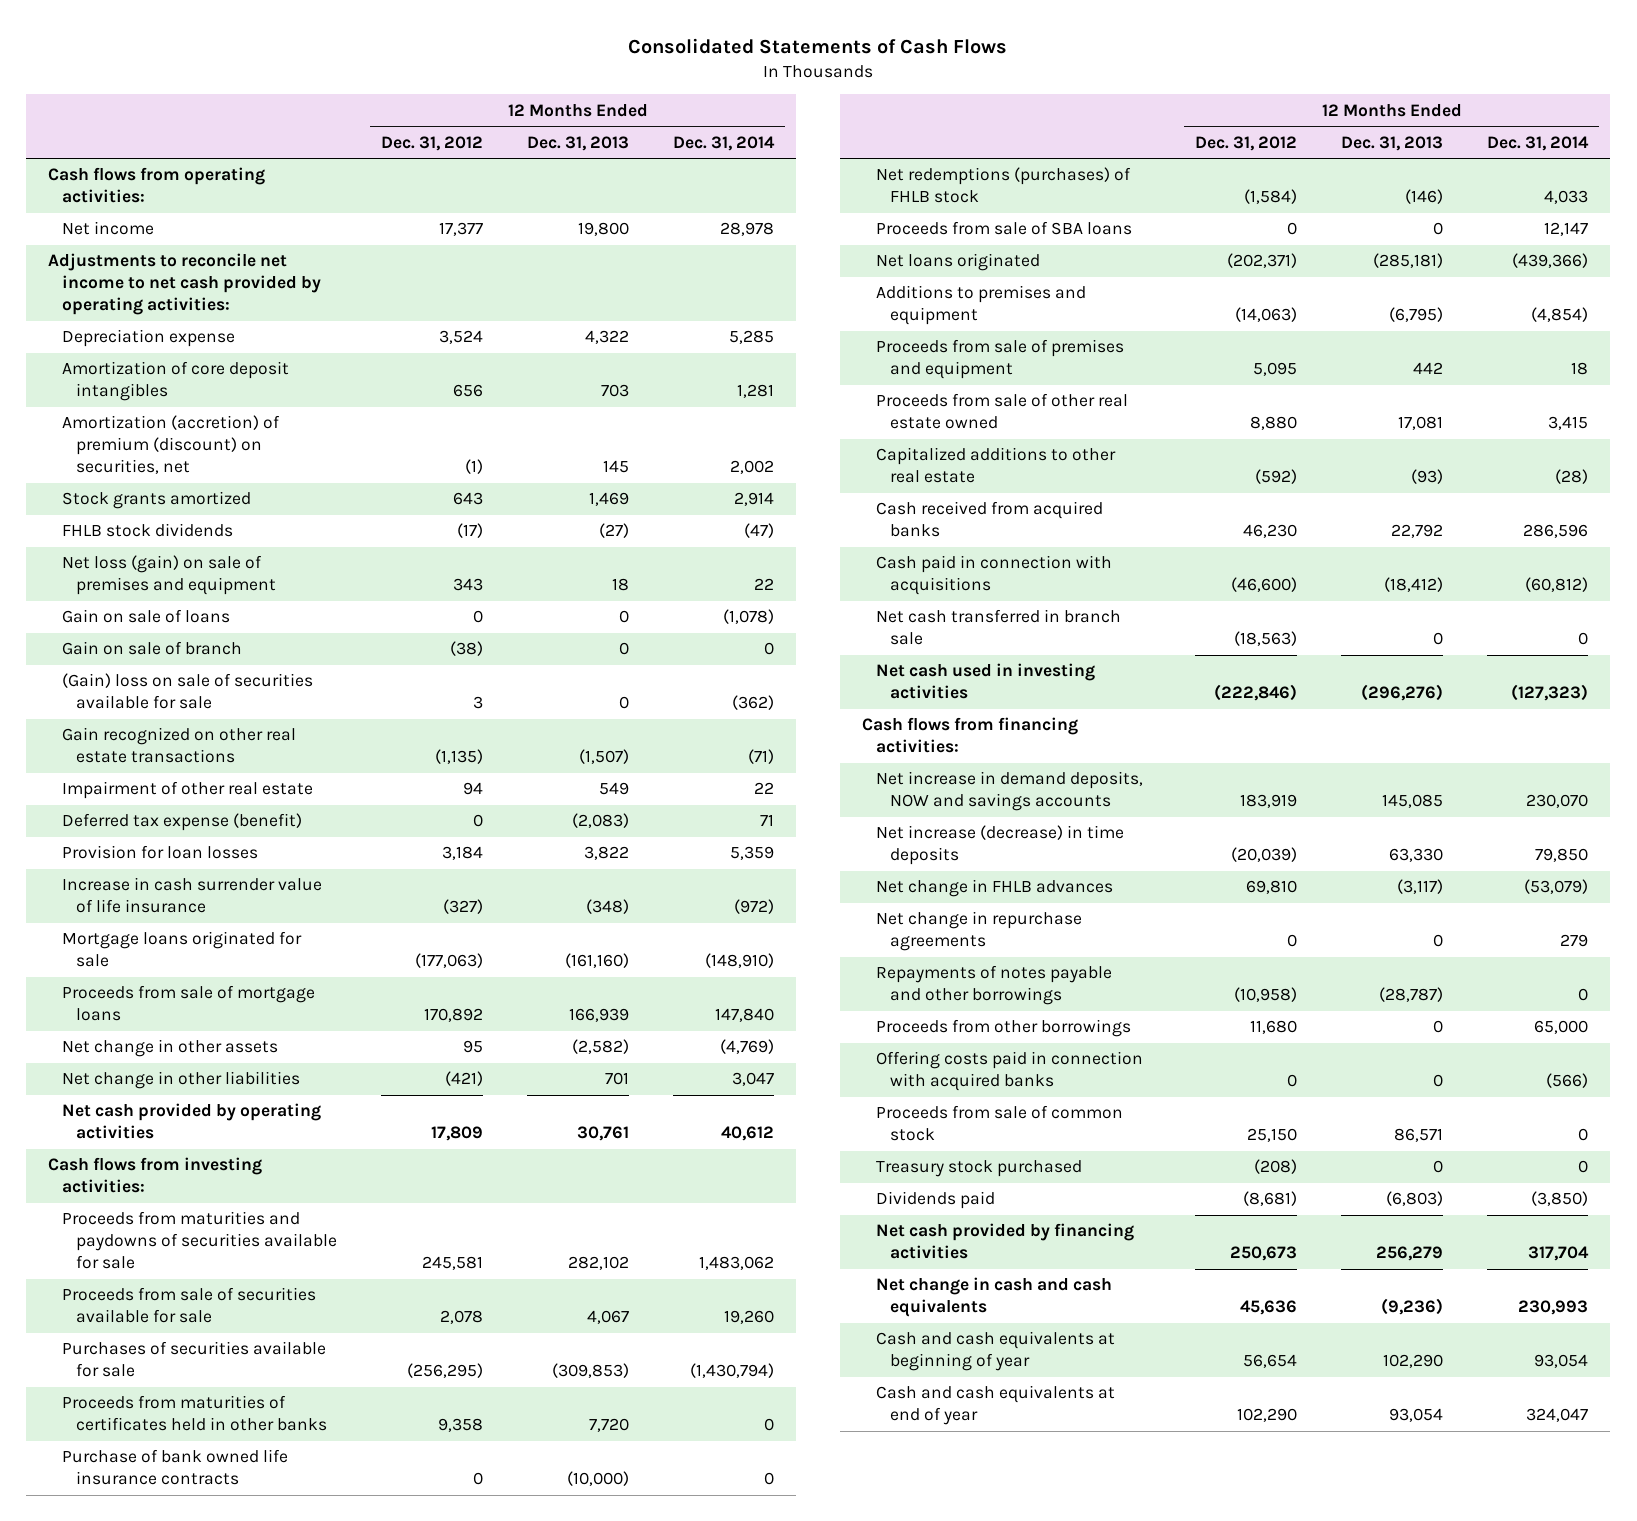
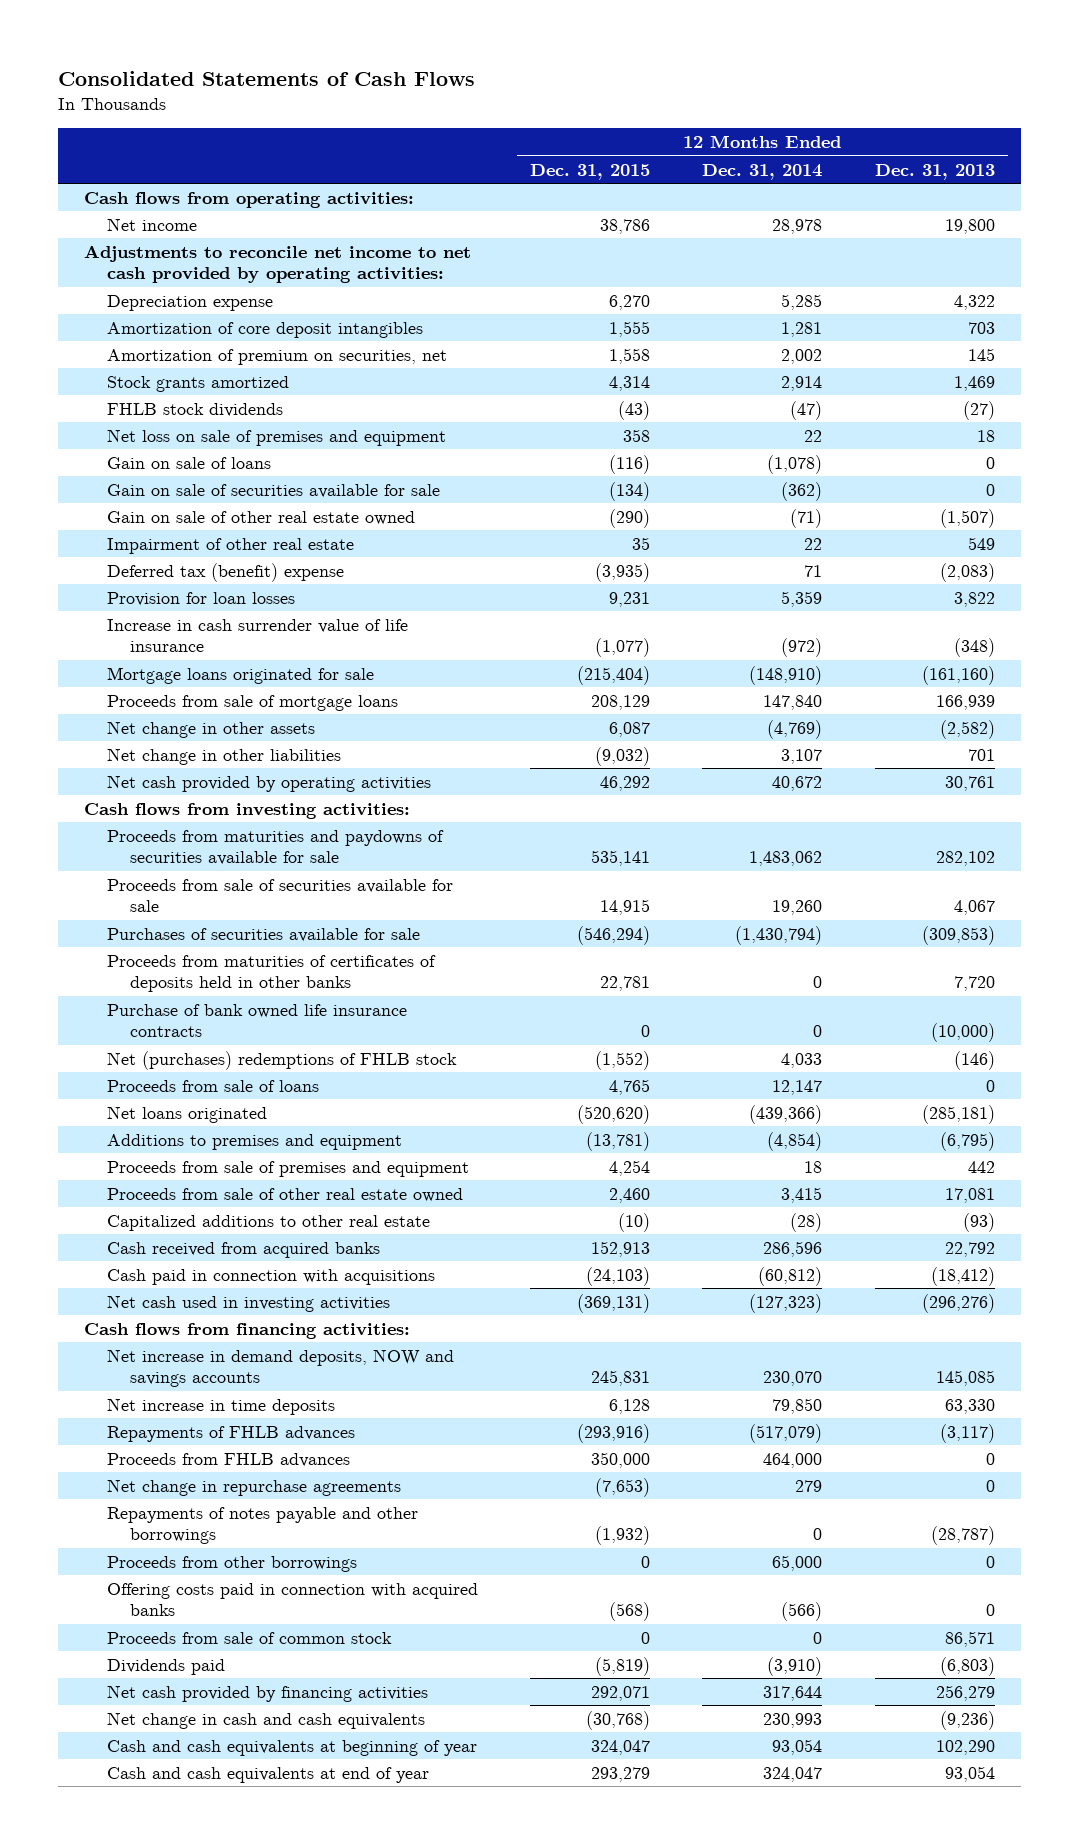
[381,135,484,151] Dec. 31, 2012 -> none
none -> [530,163,651,180] Dec. 31, 2015
[62,415,281,475] Amortization (accretion) of premium (discount) on securities, net -> [106,349,447,366] Amortization of premium on securities, net
[62,555,277,596] Net loss (gain) on sale of premises and equipment -> [106,429,446,447] Net loss on sale of premises and equipment
[62,641,243,656] Gain on sale of branch -> none
[62,673,314,710] (Gain) loss on sale of securities available for sale -> [106,484,440,499] Gain on sale of securities available for sale
[62,727,297,764] Gain recognized on other real estate transactions -> [106,511,415,526] Gain on sale of other real estate owned
[62,813,303,832] Deferred tax expense (benefit) -> [106,563,344,583] Deferred tax (benefit) expense
[732,1072,775,1087] 3,047 -> [781,749,823,765] 3,107
[721,1126,775,1142] 40,612 -> [772,776,823,792] 40,672
[62,1395,328,1432] Proceeds from maturities of certificates held in other banks -> [106,955,436,993] Proceeds from maturities of certificates of deposits held in other banks
[876,167,1132,204] Net redemptions (purchases) of FHLB stock -> [106,1051,457,1071] Net (purchases) redemptions of FHLB stock
[876,221,1133,236] Proceeds from sale of SBA loans -> [106,1080,319,1093] Proceeds from sale of loans
[876,609,1122,646] Net cash transferred in branch sale -> none
[876,879,1114,898] Net change in FHLB advances -> none
[876,825,1125,866] Net increase (decrease) in time deposits -> [106,1398,335,1416] Net increase in time deposits
none -> [106,1426,355,1443] Repayments of FHLB advances
none -> [106,1453,350,1468] Proceeds from FHLB advances
[876,1160,1083,1178] Treasury stock purchased -> none
[1531,1191,1589,1207] (3,850) -> [767,1657,823,1677] (3,910)
[1528,1246,1590,1262] 317,704 -> [763,1686,823,1702] 317,644

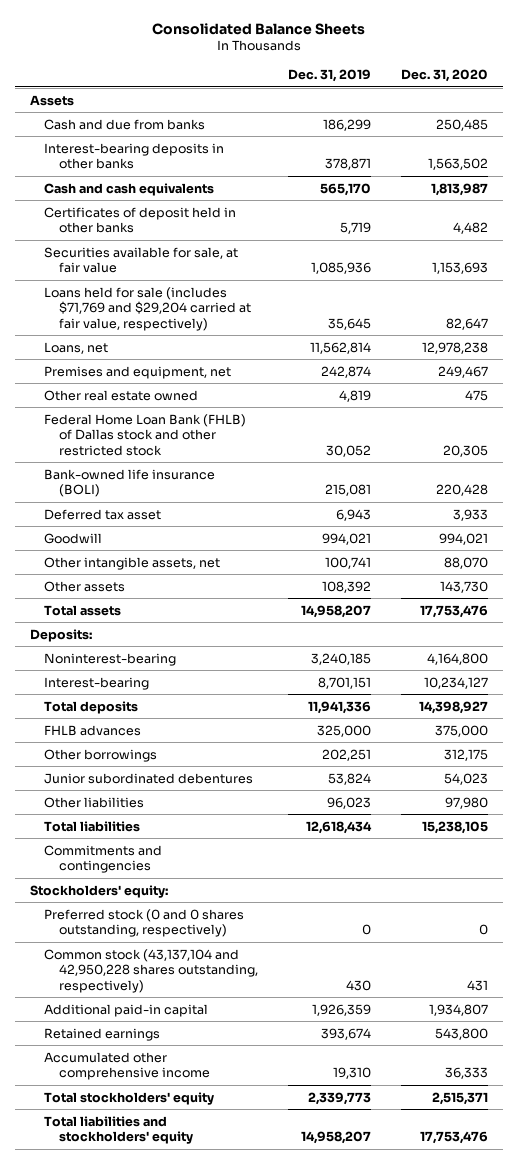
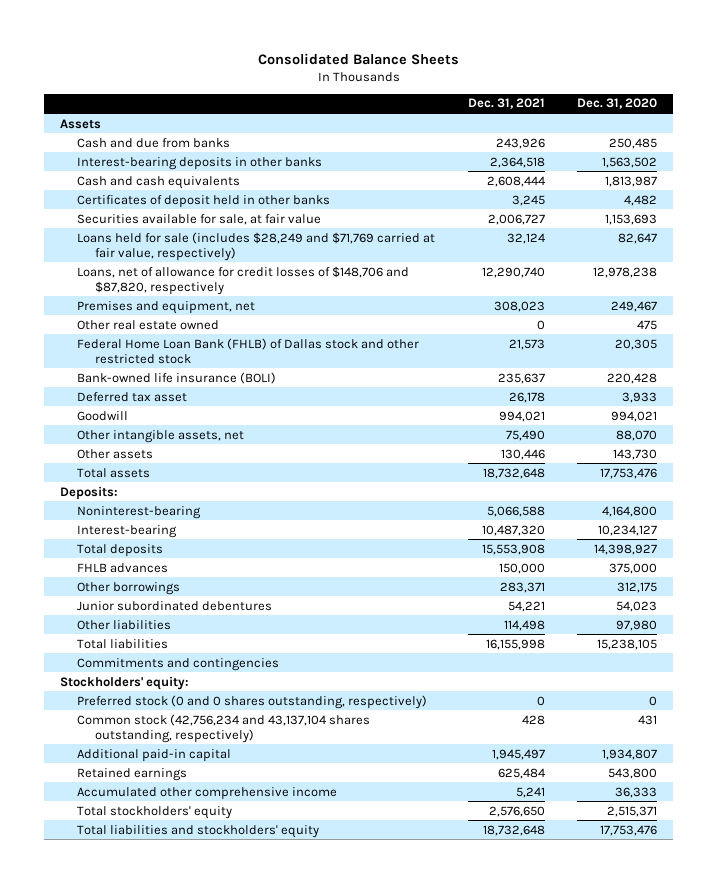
[287,69,371,83] Dec. 31, 2019 -> none
none -> [467,98,545,110] Dec. 31, 2021
[44,286,251,331] Loans held for sale (includes $71,769 and $29,204 carried at fair value, respectively) -> [77,231,436,261] Loans held for sale (includes $28,249 and $71,769 carried at fair value, respectively)
[44,341,109,354] Loans, net -> [77,265,410,295] Loans, net of allowance for credit losses of $148,706 and $87,820, respectively
[44,948,258,993] Common stock (43,137,104 and 42,950,228 shares outstanding, respectively) -> [77,713,371,743] Common stock (42,756,234 and 43,137,104 shares outstanding, respectively)

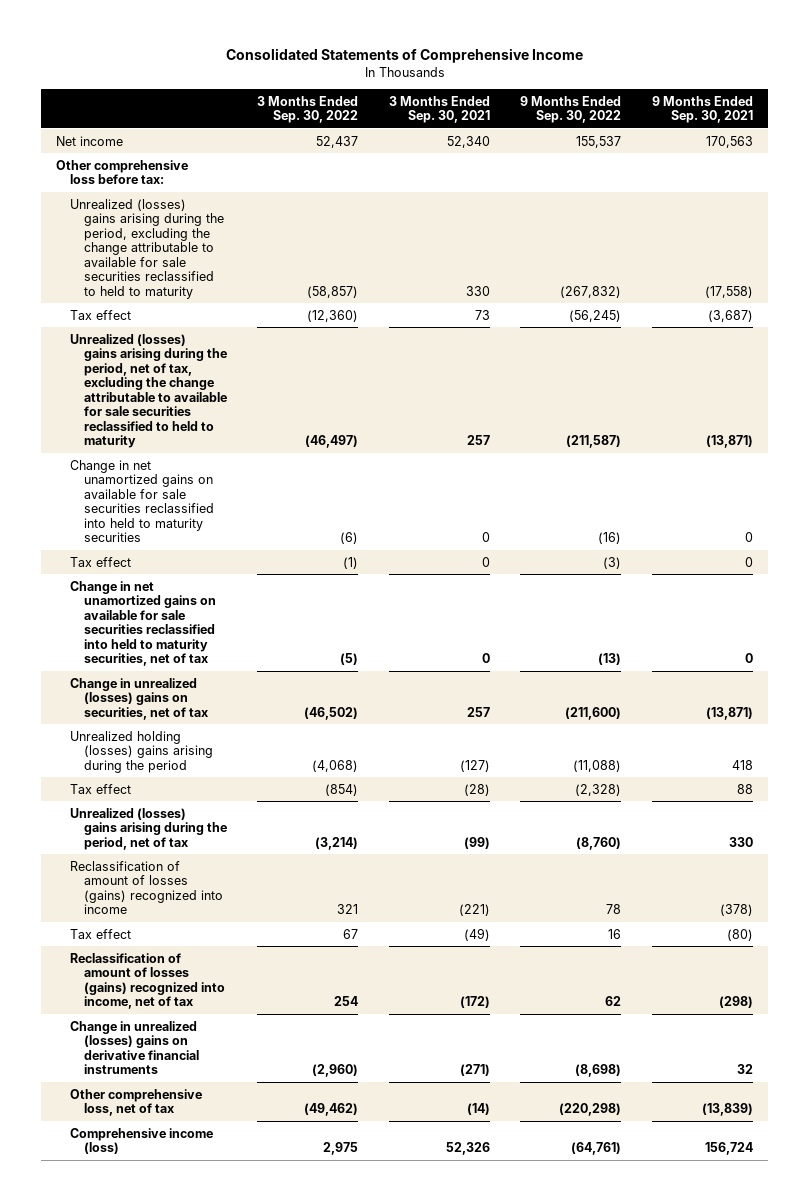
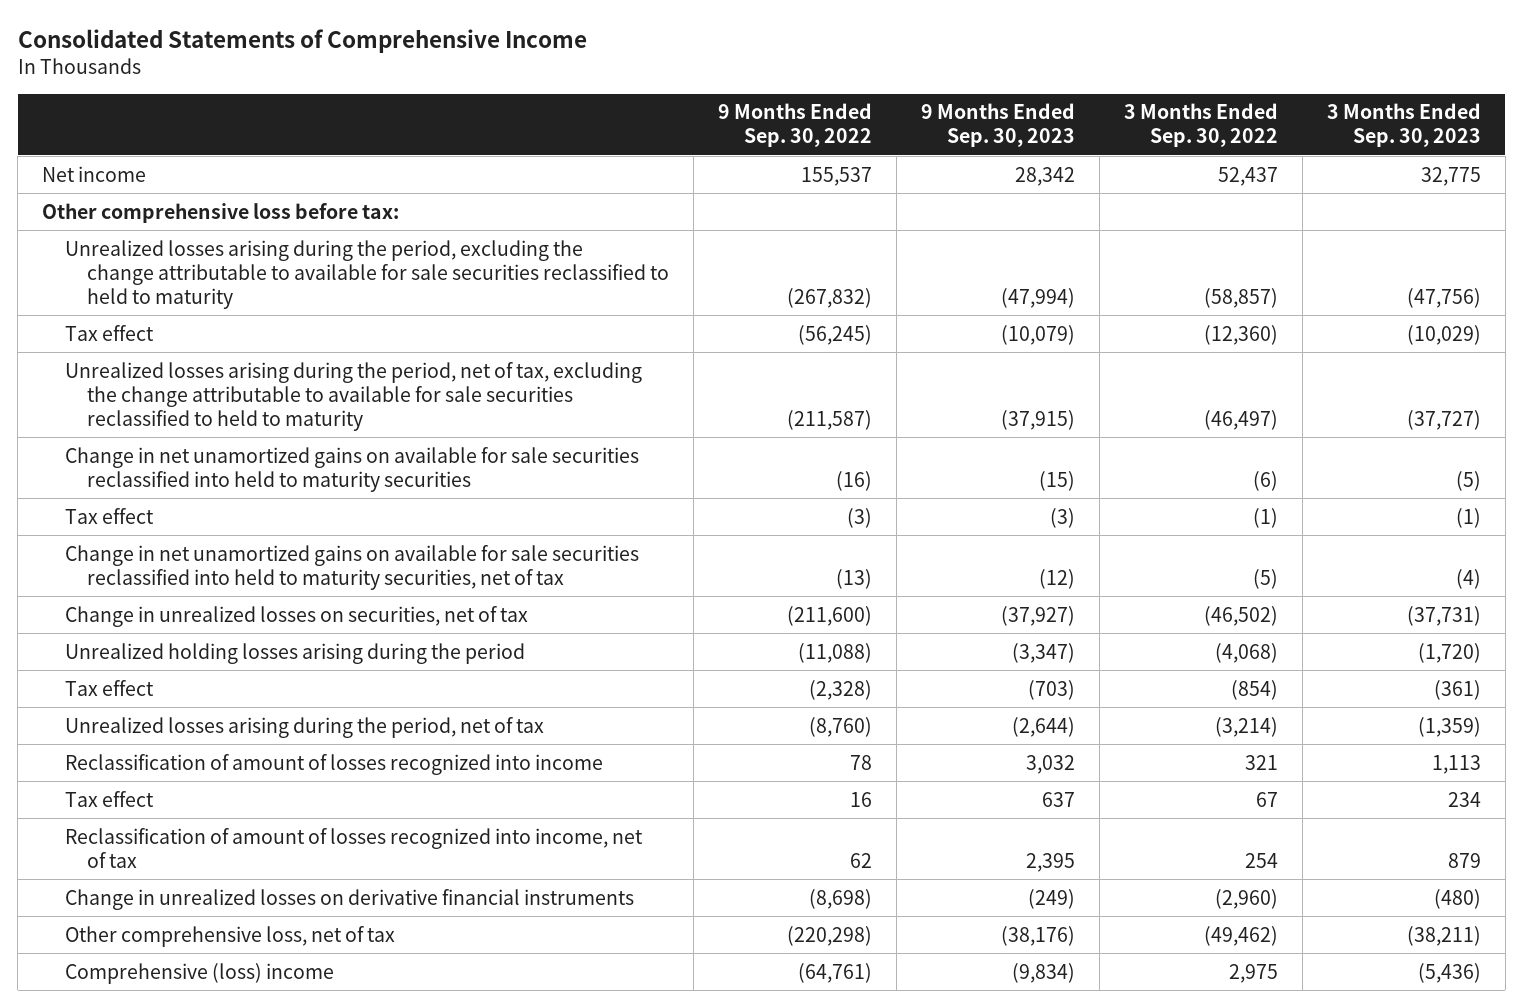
[388,95,490,124] 3 Months Ended Sep. 30, 2021 -> none
[651,95,753,124] 9 Months Ended Sep. 30, 2021 -> none
none -> [921,103,1076,148] 9 Months Ended Sep. 30, 2023
none -> [1326,103,1481,148] 3 Months Ended Sep. 30, 2023
[70,198,224,299] Unrealized (losses) gains arising during the period, excluding the change attributable to available for sale securities reclassified to held to maturity -> [64,239,670,309] Unrealized losses arising during the period, excluding the change attributable to available for sale securities reclassified to held to maturity
[70,333,227,449] Unrealized (losses) gains arising during the period, net of tax, excluding the change attributable to available for sale securities reclassified to held to maturity -> [64,361,642,431] Unrealized losses arising during the period, net of tax, excluding the change attributable to available for sale securities reclassified to held to maturity
[70,677,208,720] Change in unrealized (losses) gains on securities, net of tax -> [64,605,528,627] Change in unrealized losses on securities, net of tax
[70,730,213,773] Unrealized holding (losses) gains arising during the period -> [64,642,525,664] Unrealized holding losses arising during the period
[70,807,227,850] Unrealized (losses) gains arising during the period, net of tax -> [64,716,544,738] Unrealized losses arising during the period, net of tax
[70,860,223,915] Reclassification of amount of losses (gains) recognized into income -> [64,753,603,775] Reclassification of amount of losses recognized into income
[70,952,225,1010] Reclassification of amount of losses (gains) recognized into income, net of tax -> [64,827,643,868] Reclassification of amount of losses recognized into income, net of tax
[70,1020,199,1075] Change in unrealized (losses) gains on derivative financial instruments -> [64,888,634,910] Change in unrealized losses on derivative financial instruments
[70,1127,214,1155] Comprehensive income (loss) -> [64,962,334,984] Comprehensive (loss) income

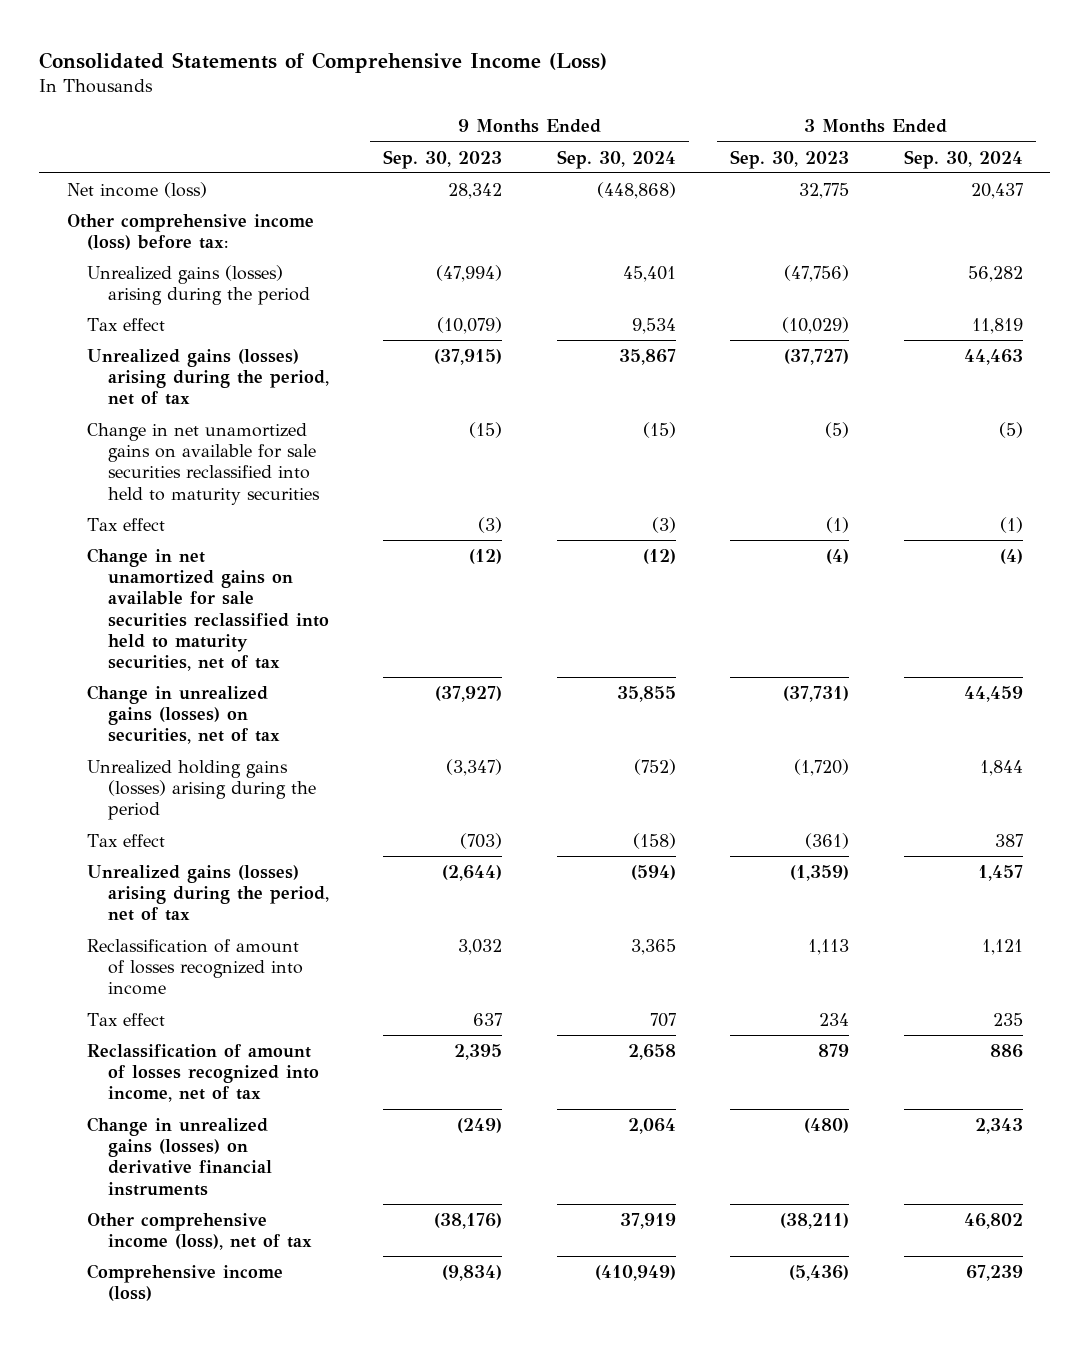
[17,28,587,53] Consolidated Statements of Comprehensive Income -> [39,51,608,73] Consolidated Statements of Comprehensive Income (Loss)
[718,103,873,148] 9 Months Ended Sep. 30, 2022 -> none
[1124,103,1279,148] 3 Months Ended Sep. 30, 2022 -> none
none -> [556,149,676,169] Sep. 30, 2024
none -> [903,149,1023,169] Sep. 30, 2024
[42,165,147,182] Net income -> [66,181,207,198] Net income (loss)
[42,202,400,223] Other comprehensive loss before tax: -> [66,213,314,251] Other comprehensive income (loss) before tax:
[64,239,670,309] Unrealized losses arising during the period, excluding the change attributable to available for sale securities reclassified to held to maturity -> [87,264,311,306] Unrealized gains (losses) arising during the period
[64,361,642,431] Unrealized losses arising during the period, net of tax, excluding the change attributable to available for sale securities reclassified to held to maturity -> [87,348,330,406] Unrealized gains (losses) arising during the period, net of tax
[64,605,528,627] Change in unrealized losses on securities, net of tax -> [87,684,281,745] Change in unrealized gains (losses) on securities, net of tax
[64,642,525,664] Unrealized holding losses arising during the period -> [87,759,317,821] Unrealized holding gains (losses) arising during the period
[64,716,544,738] Unrealized losses arising during the period, net of tax -> [87,864,330,922] Unrealized gains (losses) arising during the period, net of tax
[64,888,634,910] Change in unrealized losses on derivative financial instruments -> [87,1116,273,1196] Change in unrealized gains (losses) on derivative financial instruments
[64,925,395,947] Other comprehensive loss, net of tax -> [87,1212,313,1251] Other comprehensive income (loss), net of tax
[64,962,334,984] Comprehensive (loss) income -> [87,1263,284,1302] Comprehensive income (loss)

